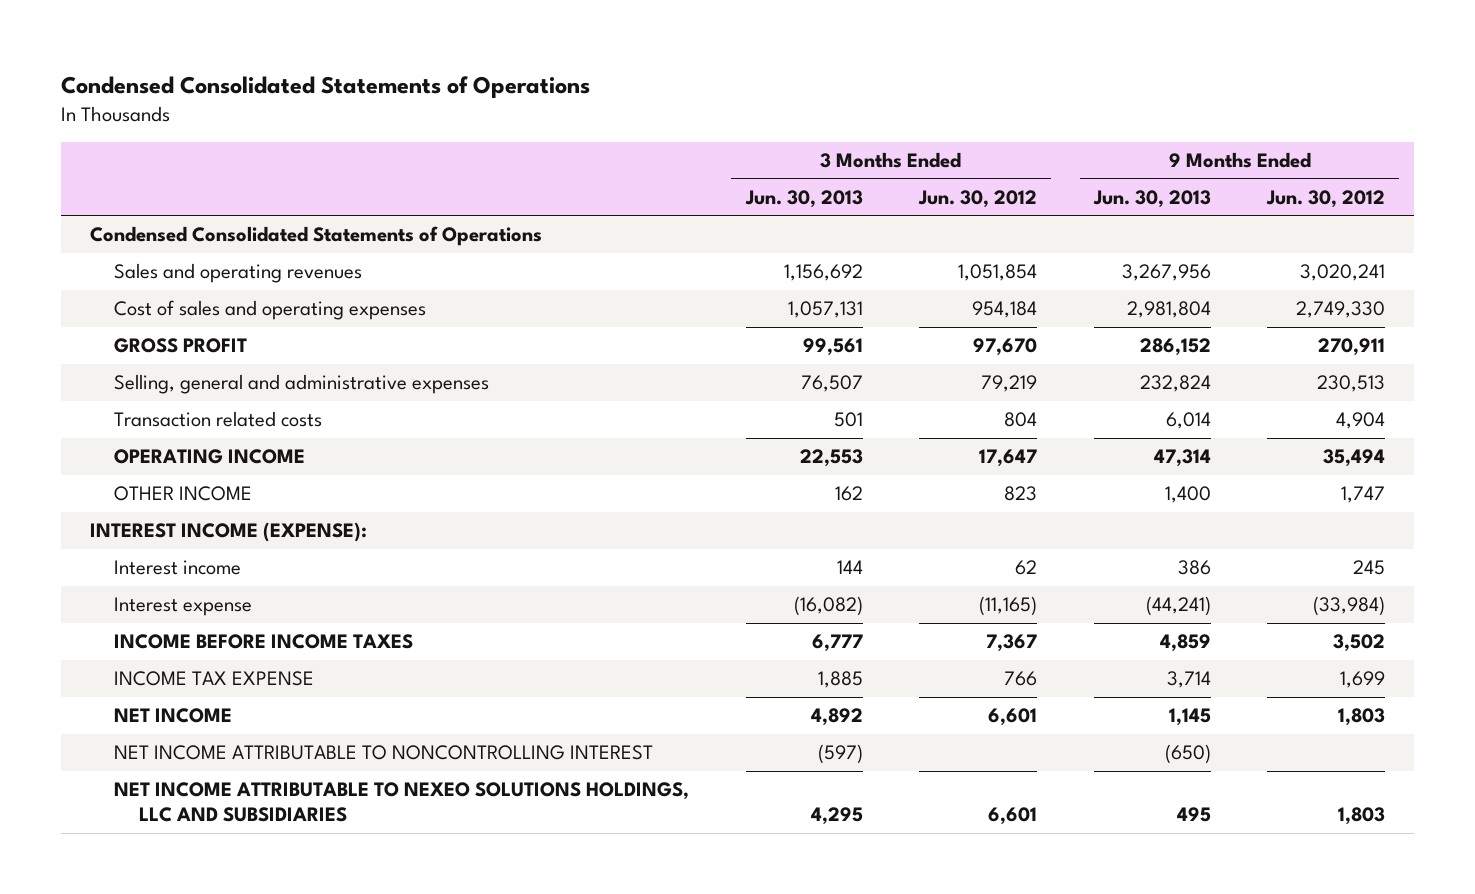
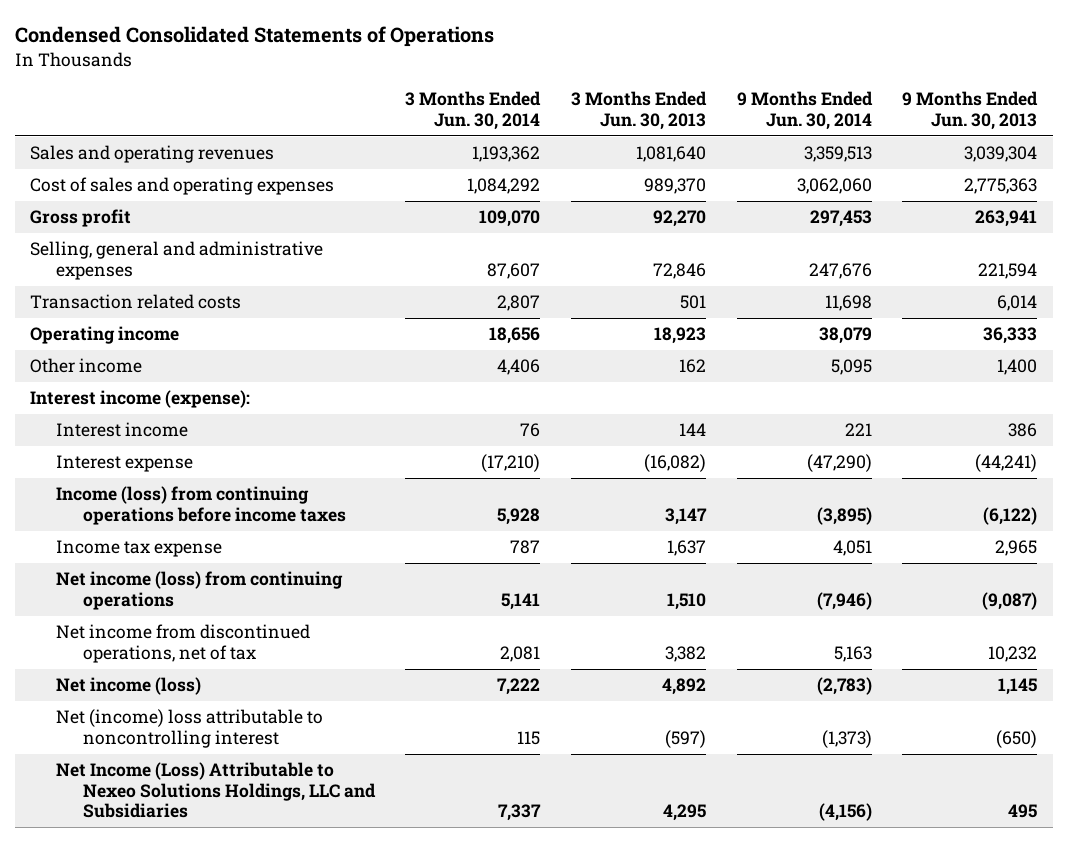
[918,189,1038,208] Jun. 30, 2012 -> none
[1266,189,1386,208] Jun. 30, 2012 -> none
none -> [405,91,542,130] 3 Months Ended Jun. 30, 2014
none -> [736,91,873,130] 9 Months Ended Jun. 30, 2014
[89,226,542,247] Condensed Consolidated Statements of Operations -> none
[783,264,863,282] 1,156,692 -> [635,146,706,163] 1,081,640
[1121,264,1211,282] 3,267,956 -> [964,146,1038,163] 3,039,304
[787,301,863,319] 1,057,131 -> [643,178,706,195] 989,370
[1126,301,1211,319] 2,981,804 -> [964,178,1038,195] 2,775,363
[114,338,248,354] GROSS PROFIT -> [30,209,132,228] Gross profit
[802,338,863,357] 99,561 -> [652,210,706,228] 92,270
[1139,338,1211,357] 286,152 -> [975,210,1038,228] 263,941
[800,375,863,393] 76,507 -> [652,262,706,279] 72,846
[1139,375,1211,393] 232,824 -> [978,262,1038,279] 221,594
[114,449,306,465] OPERATING INCOME -> [30,326,180,345] Operating income
[799,449,863,468] 22,553 -> [653,327,706,345] 18,923
[1153,449,1211,468] 47,314 -> [983,327,1038,345] 36,333
[114,486,253,502] OTHER INCOME -> [30,358,143,374] Other income
[89,522,367,543] INTEREST INCOME (EXPENSE): -> [30,390,251,409] Interest income (expense):
[114,634,414,650] INCOME BEFORE INCOME TAXES -> [56,486,346,525] Income (loss) from continuing operations before income taxes
[811,634,863,653] 6,777 -> [664,507,707,525] 3,147
[1159,634,1211,653] 4,859 -> [983,506,1038,525] (6,122)
[114,671,315,687] INCOME TAX EXPENSE -> [56,540,223,558] Income tax expense
[817,671,863,689] 1,885 -> [666,540,706,557] 1,637
[1166,671,1211,689] 3,714 -> [995,540,1038,557] 2,965
none -> [56,571,344,610] Net income (loss) from continuing operations
none -> [56,624,311,663] Net income from discontinued operations, net of tax
[114,708,233,724] NET INCOME -> [56,677,202,696] Net income (loss)
[114,745,654,761] NET INCOME ATTRIBUTABLE TO NONCONTROLLING INTEREST -> [56,709,324,748] Net (income) loss attributable to noncontrolling interest
[114,782,690,823] NET INCOME ATTRIBUTABLE TO NEXEO SOLUTIONS HOLDINGS, LLC AND SUBSIDIARIES -> [56,762,376,819] Net Income (Loss) Attributable to Nexeo Solutions Holdings, LLC and Subsidiaries

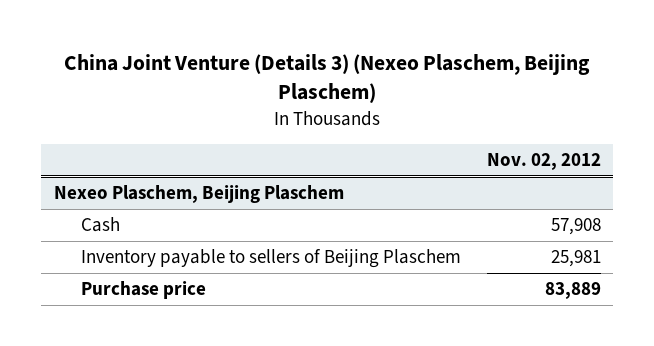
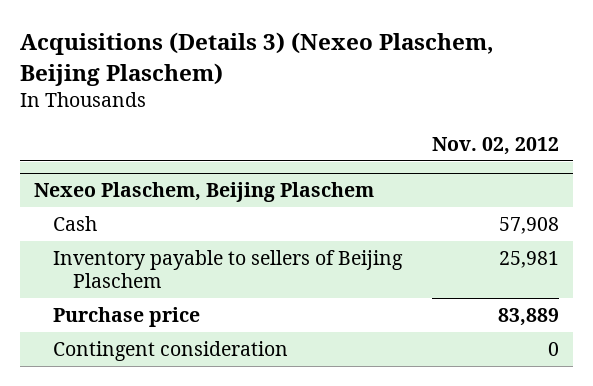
[64,54,591,104] China Joint Venture (Details 3) (Nexeo Plaschem, Beijing Plaschem) -> [19,32,494,86] Acquisitions (Details 3) (Nexeo Plaschem, Beijing Plaschem)
none -> [53,340,289,361] Contingent consideration

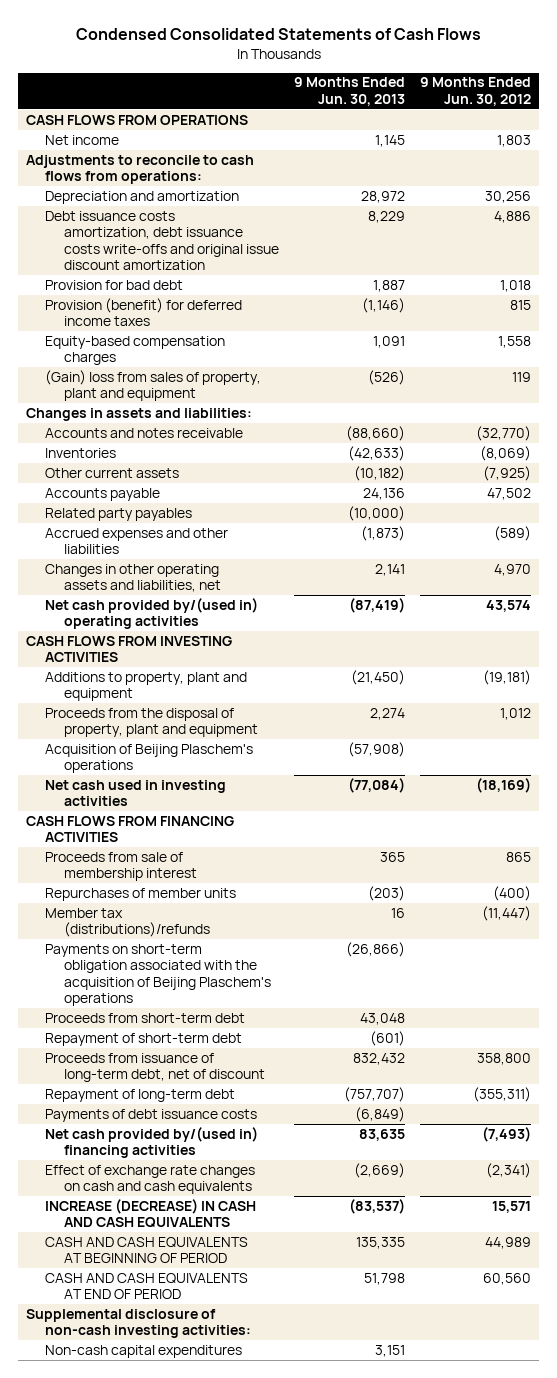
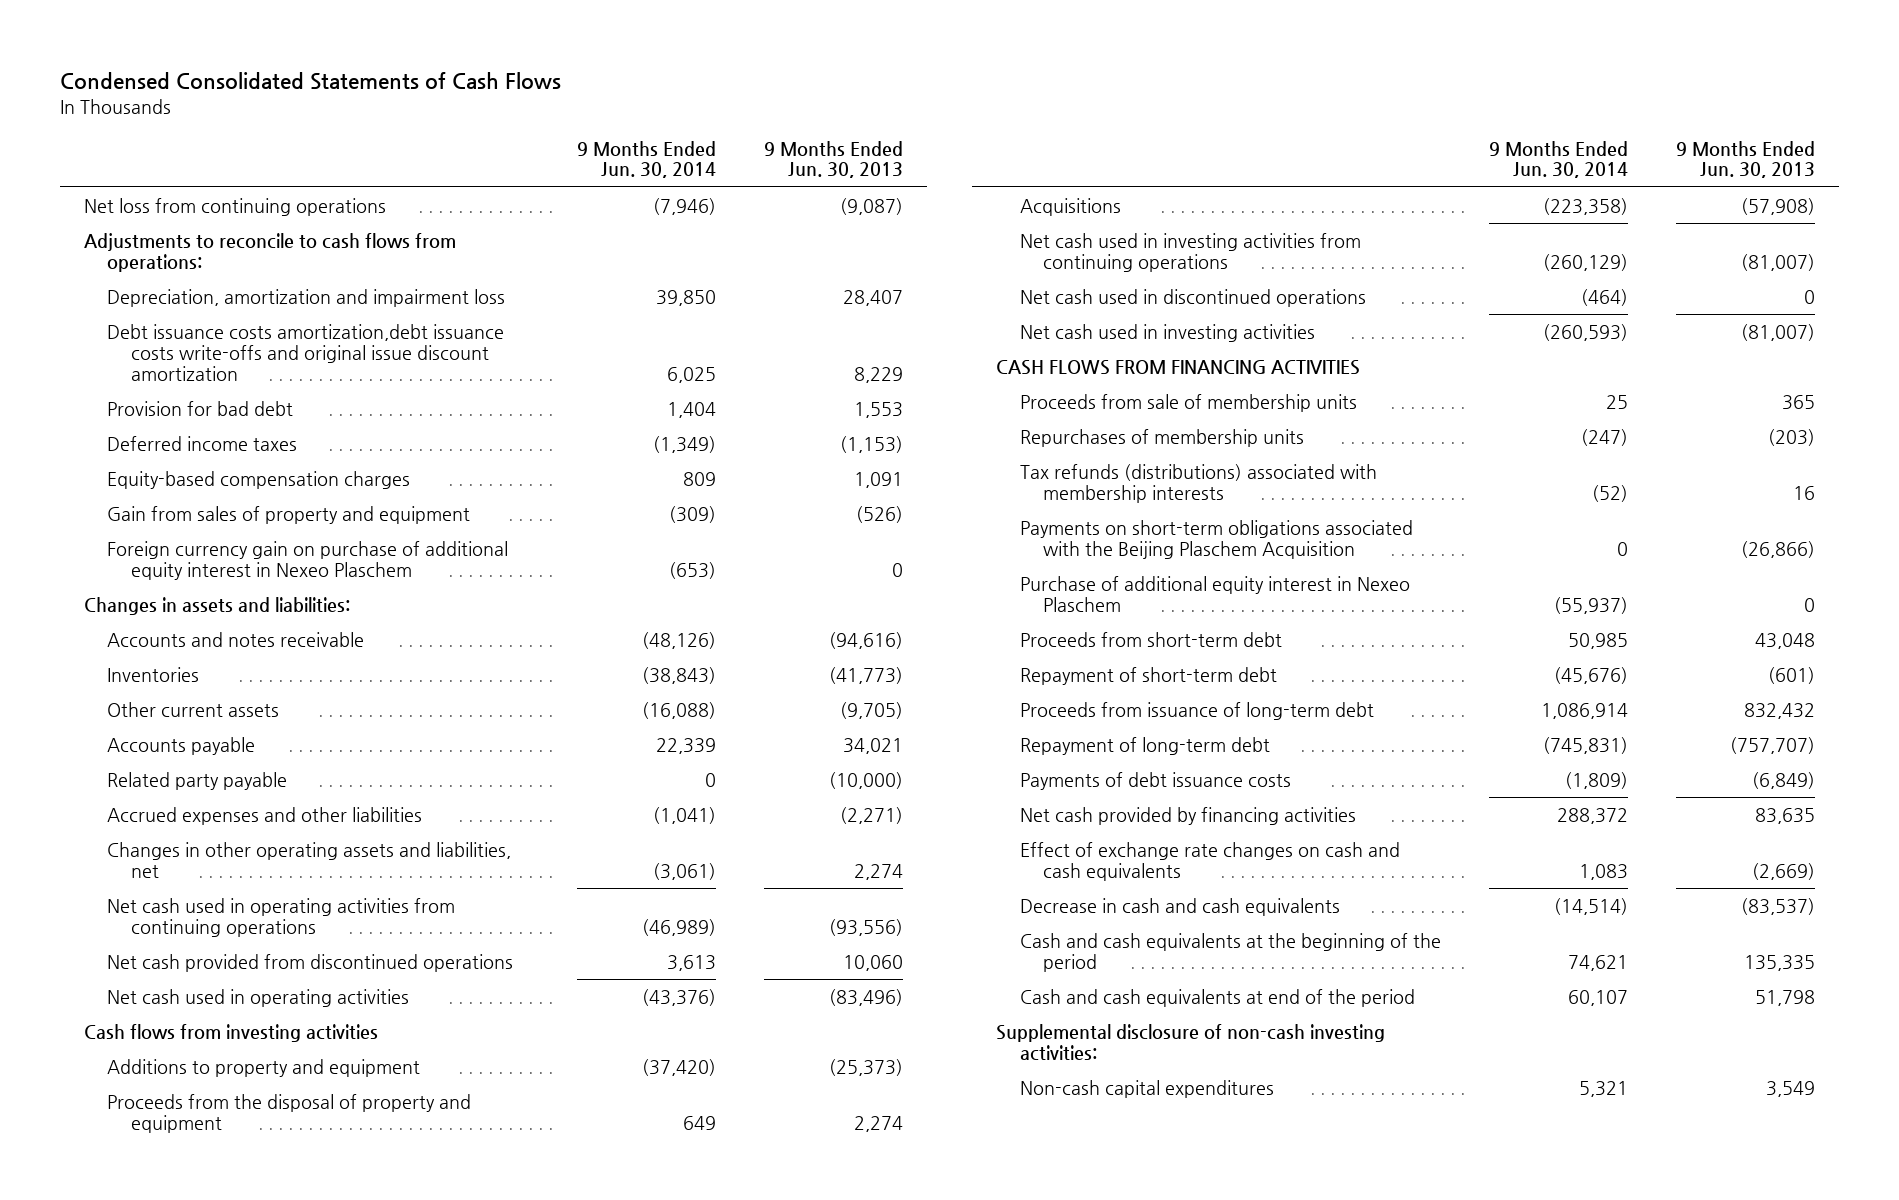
[420,77,532,106] 9 Months Ended Jun. 30, 2012 -> none
none -> [576,140,716,179] 9 Months Ended Jun. 30, 2014
[26,114,249,125] CASH FLOWS FROM OPERATIONS -> none
[44,134,119,145] Net income -> none
none -> [84,197,387,216] Net loss from continuing operations
[44,190,239,204] Depreciation and amortization -> [107,288,506,307] Depreciation, amortization and impairment loss
[360,190,405,203] 28,972 -> [842,289,903,306] 28,407
[44,210,279,271] Debt issuance costs amortization, debt issuance costs write-offs and original issue discount amortization -> [107,323,505,381] Debt issuance costs amortization,debt issuance costs write-offs and original issue discount amortization
[372,279,405,292] 1,887 -> [853,401,903,418] 1,553
[44,297,242,327] Provision (benefit) for deferred income taxes -> [107,435,298,451] Deferred income taxes
[361,297,405,313] (1,146) -> [839,435,903,453] (1,153)
[44,369,261,402] (Gain) loss from sales of property, plant and equipment -> [107,505,471,524] Gain from sales of property and equipment
none -> [107,540,509,580] Foreign currency gain on purchase of additional equity interest in Nexeo Plaschem
[345,425,405,441] (88,660) -> [828,631,903,649] (94,616)
[347,445,405,461] (42,633) -> [828,666,903,684] (41,773)
[353,465,405,481] (10,182) -> [839,701,903,719] (9,705)
[362,487,405,500] 24,136 -> [842,737,903,754] 34,021
[44,507,192,521] Related party payables -> [107,771,288,790] Related party payable
[360,525,405,541] (1,873) -> [839,806,903,824] (2,271)
[374,563,405,576] 2,141 -> [853,863,903,880] 2,274
[44,597,258,630] Net cash provided by/(used in) operating activities -> [107,897,456,937] Net cash used in operating activities from continuing operations
[348,597,405,613] (87,419) -> [828,918,903,936] (93,556)
none -> [107,953,514,972] Net cash provided from discontinued operations
none -> [107,988,410,1007] Net cash used in operating activities
[26,635,233,663] CASH FLOWS FROM INVESTING ACTIVITIES -> [84,1023,379,1042] Cash flows from investing activities
[44,671,247,702] Additions to property, plant and equipment -> [107,1058,421,1077] Additions to property and equipment
[350,669,405,685] (21,450) -> [828,1058,903,1076] (25,373)
[44,707,258,738] Proceeds from the disposal of property, plant and equipment -> [107,1093,472,1133] Proceeds from the disposal of property and equipment
[44,743,253,774] Acquisition of Beijing Plaschem's operations -> [1019,197,1121,216] Acquisitions
none -> [1019,232,1361,272] Net cash used in investing activities from continuing operations
none -> [1019,288,1366,307] Net cash used in discontinued operations
[347,777,405,793] (77,084) -> [1740,323,1815,341] (81,007)
[44,907,210,938] Member tax (distributions)/refunds -> none
[44,851,197,882] Proceeds from sale of membership interest -> [1019,393,1357,412] Proceeds from sale of membership units
[44,887,236,901] Repurchases of member units -> [1019,428,1304,447] Repurchases of membership units
none -> [1019,463,1377,503] Tax refunds (distributions) associated with membership interests
[44,943,271,1007] Payments on short-term obligation associated with the acquisition of Beijing Plaschem's operations -> [1019,519,1413,559] Payments on short-term obligations associated with the Beijing Plaschem Acquisition
none -> [1019,575,1410,612] Purchase of additional equity interest in Nexeo Plaschem
[44,1052,265,1083] Proceeds from issuance of long-term debt, net of discount -> [1019,701,1374,720] Proceeds from issuance of long-term debt
[44,1126,258,1159] Net cash provided by/(used in) financing activities -> [1019,806,1356,825] Net cash provided by financing activities
[44,1198,256,1229] INCREASE (DECREASE) IN CASH AND CASH EQUIVALENTS -> [1019,897,1340,916] Decrease in cash and cash equivalents
[44,1236,248,1264] CASH AND CASH EQUIVALENTS AT BEGINNING OF PERIOD -> [1019,932,1441,972] Cash and cash equivalents at the beginning of the period
[44,1272,248,1300] CASH AND CASH EQUIVALENTS AT END OF PERIOD -> [1019,988,1415,1007] Cash and cash equivalents at end of the period
[374,1344,405,1357] 3,151 -> [1765,1080,1815,1097] 3,549

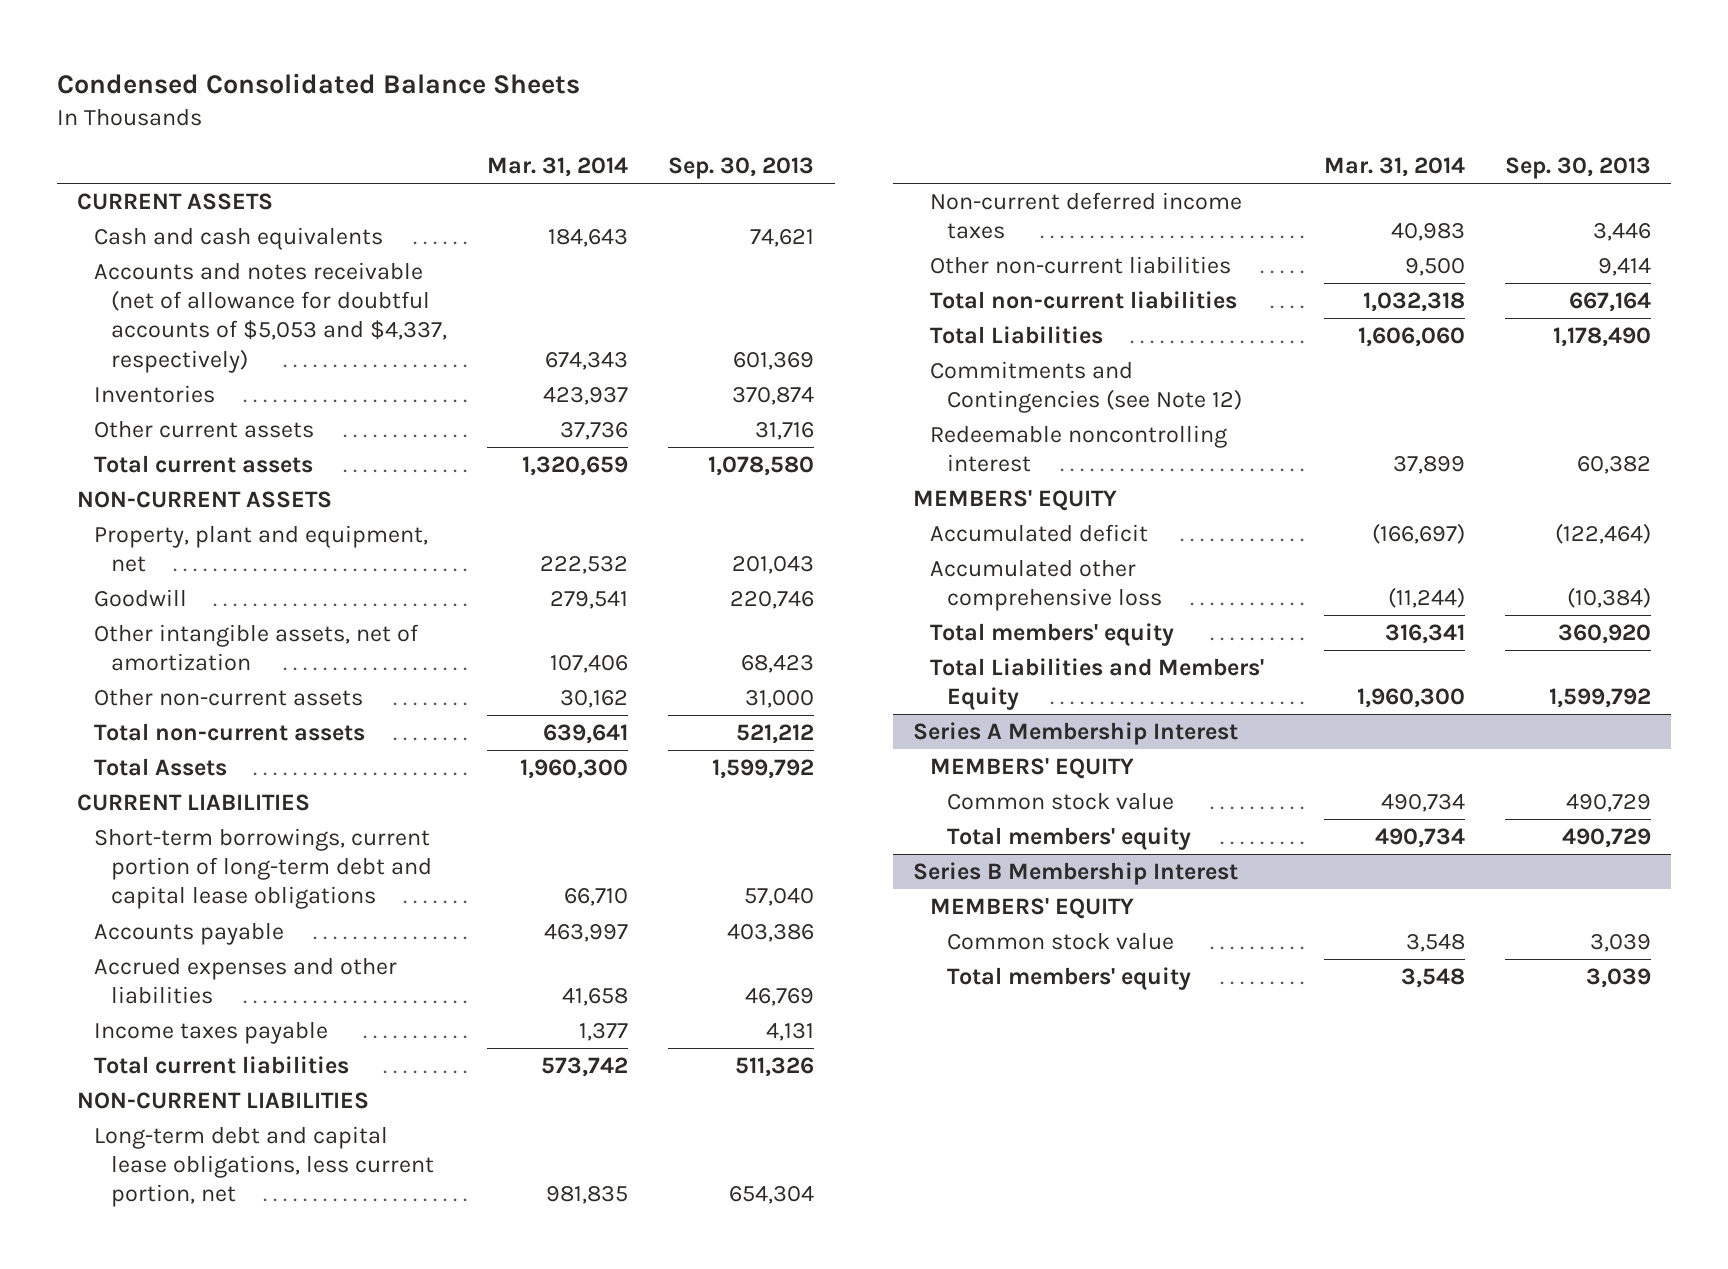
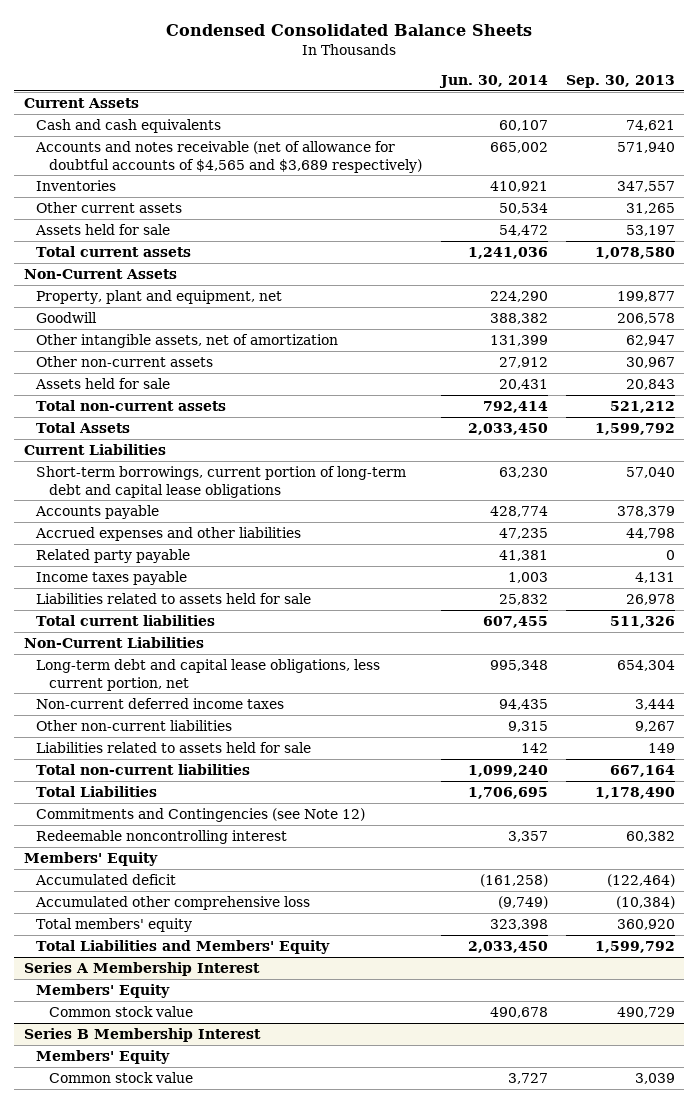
[487,157,629,178] Mar. 31, 2014 -> none
none -> [438,74,548,88] Jun. 30, 2014
[76,192,273,210] CURRENT ASSETS -> [23,97,139,108] Current Assets
[93,261,447,373] Accounts and notes receivable (net of allowance for doubtful accounts of $5,053 and $4,337, respectively) -> [35,140,423,173] Accounts and notes receivable (net of allowance for doubtful accounts of $4,565 and $3,689 respectively)
[733,351,815,370] 601,369 -> [617,141,676,153] 571,940
[732,386,815,405] 370,874 -> [617,180,676,192] 347,557
[755,421,815,440] 31,716 -> [626,202,676,214] 31,265
none -> [35,223,171,235] Assets held for sale
[76,490,332,508] NON-CURRENT ASSETS -> [23,268,177,279] Non-Current Assets
[732,556,815,575] 201,043 -> [617,290,676,302] 199,877
[730,590,815,609] 220,746 -> [617,312,676,324] 206,578
[741,655,815,674] 68,423 -> [626,334,676,346] 62,947
[745,689,815,708] 31,000 -> [626,356,676,368] 30,967
none -> [35,377,171,389] Assets held for sale
[76,793,310,811] CURRENT LIABILITIES -> [23,443,166,455] Current Liabilities
[727,923,815,942] 403,386 -> [617,505,676,517] 378,379
[745,988,815,1007] 46,769 -> [626,527,676,539] 44,798
none -> [36,548,191,563] Related party payable
none -> [36,592,312,604] Liabilities related to assets held for sale
[76,1091,369,1109] NON-CURRENT LIABILITIES -> [23,636,204,648] Non-Current Liabilities
[1593,223,1652,242] 3,446 -> [635,698,676,710] 3,444
[1598,257,1652,276] 9,414 -> [635,720,676,732] 9,267
none -> [36,741,312,753] Liabilities related to assets held for sale
[913,489,1118,511] MEMBERS' EQUITY -> [23,851,158,866] Members' Equity
[930,757,1135,779] MEMBERS' EQUITY -> [36,983,171,998] Members' Equity
[947,826,1192,850] Total members' equity -> none
[930,897,1135,919] MEMBERS' EQUITY -> [36,1049,171,1064] Members' Equity
[947,966,1192,990] Total members' equity -> none

